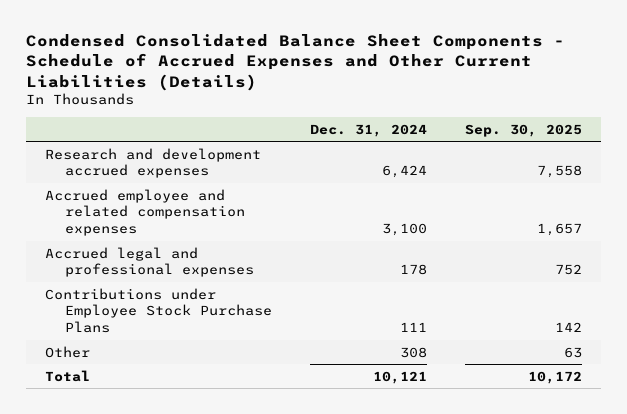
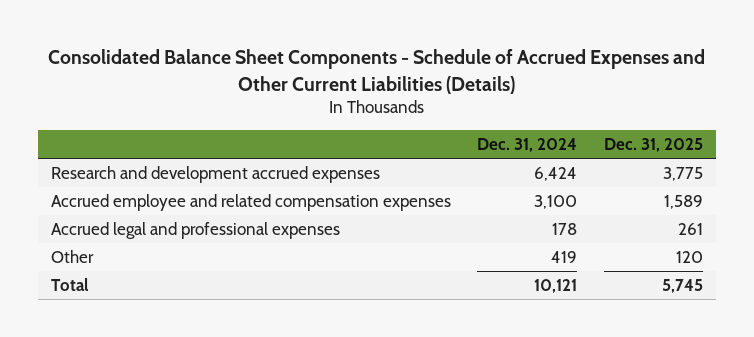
[25,34,565,91] Condensed Consolidated Balance Sheet Components - Schedule of Accrued Expenses and Other Current Liabilities (Details) -> [47,49,705,94] Consolidated Balance Sheet Components - Schedule of Accrued Expenses and Other Current Liabilities (Details)
[465,123,583,137] Sep. 30, 2025 -> none
none -> [603,138,703,153] Dec. 31, 2025
[44,287,273,334] Contributions under Employee Stock Purchase Plans -> none
[400,346,428,358] 308 -> [551,250,578,263] 419

